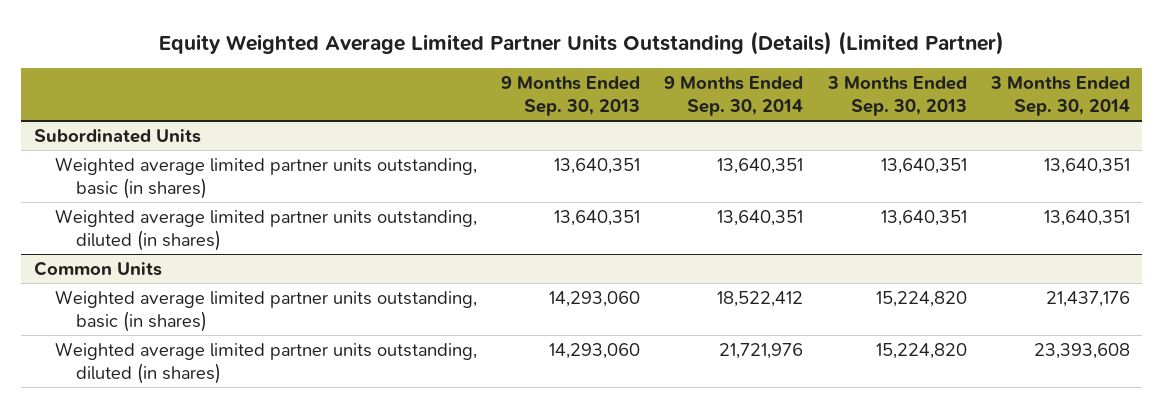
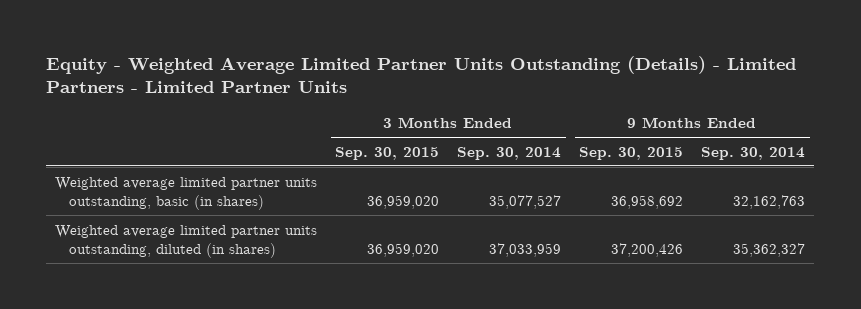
[158,30,1004,55] Equity Weighted Average Limited Partner Units Outstanding (Details) (Limited Partner) -> [46,55,797,94] Equity - Weighted Average Limited Partner Units Outstanding (Details) - Limited Partners - Limited Partner Units
[500,76,640,117] 9 Months Ended Sep. 30, 2013 -> none
[826,76,967,117] 3 Months Ended Sep. 30, 2013 -> none
none -> [335,146,440,160] Sep. 30, 2015
none -> [579,146,684,160] Sep. 30, 2015
[33,128,201,143] Subordinated Units -> none
[33,260,162,276] Common Units -> none
[54,289,477,332] Weighted average limited partner units outstanding, basic (in shares) -> none
[54,341,477,384] Weighted average limited partner units outstanding, diluted (in shares) -> none
[717,157,804,174] 13,640,351 -> [733,194,806,209] 32,162,763
[1044,157,1131,174] 13,640,351 -> [489,194,562,209] 35,077,527
[717,209,804,226] 13,640,351 -> [733,242,806,257] 35,362,327
[1044,209,1131,226] 13,640,351 -> [489,242,562,257] 37,033,959

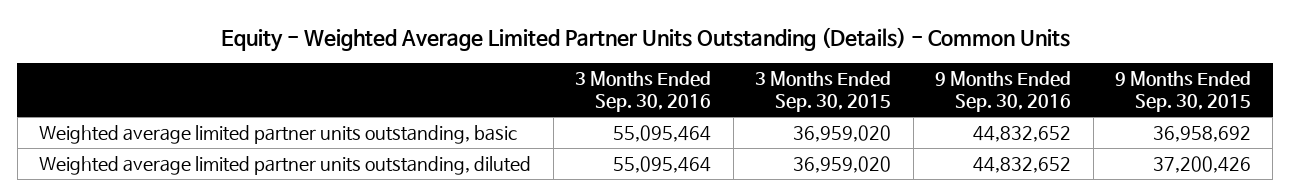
[46,55,797,94] Equity - Weighted Average Limited Partner Units Outstanding (Details) - Limited Partners - Limited Partner Units -> [221,27,1071,53] Equity - Weighted Average Limited Partner Units Outstanding (Details) - Common Units
[457,146,562,160] Sep. 30, 2014 -> none
[701,146,806,160] Sep. 30, 2014 -> none
none -> [575,70,712,113] 3 Months Ended Sep. 30, 2016
none -> [935,70,1072,113] 9 Months Ended Sep. 30, 2016
[55,176,318,210] Weighted average limited partner units outstanding, basic (in shares) -> [39,125,518,145] Weighted average limited partner units outstanding, basic
[55,224,318,258] Weighted average limited partner units outstanding, diluted (in shares) -> [39,156,532,176] Weighted average limited partner units outstanding, diluted

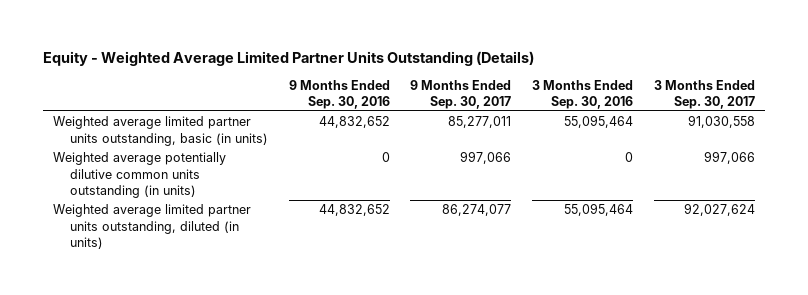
[221,27,1071,53] Equity - Weighted Average Limited Partner Units Outstanding (Details) - Common Units -> [42,50,534,66] Equity - Weighted Average Limited Partner Units Outstanding (Details)
[755,70,892,113] 3 Months Ended Sep. 30, 2015 -> none
[1115,70,1252,113] 9 Months Ended Sep. 30, 2015 -> none
none -> [410,79,512,109] 9 Months Ended Sep. 30, 2017
none -> [653,79,755,109] 3 Months Ended Sep. 30, 2017
[39,125,518,145] Weighted average limited partner units outstanding, basic -> [53,116,268,146] Weighted average limited partner units outstanding, basic (in units)
none -> [53,152,227,198] Weighted average potentially dilutive common units outstanding (in units)
[39,156,532,176] Weighted average limited partner units outstanding, diluted -> [53,204,252,249] Weighted average limited partner units outstanding, diluted (in units)

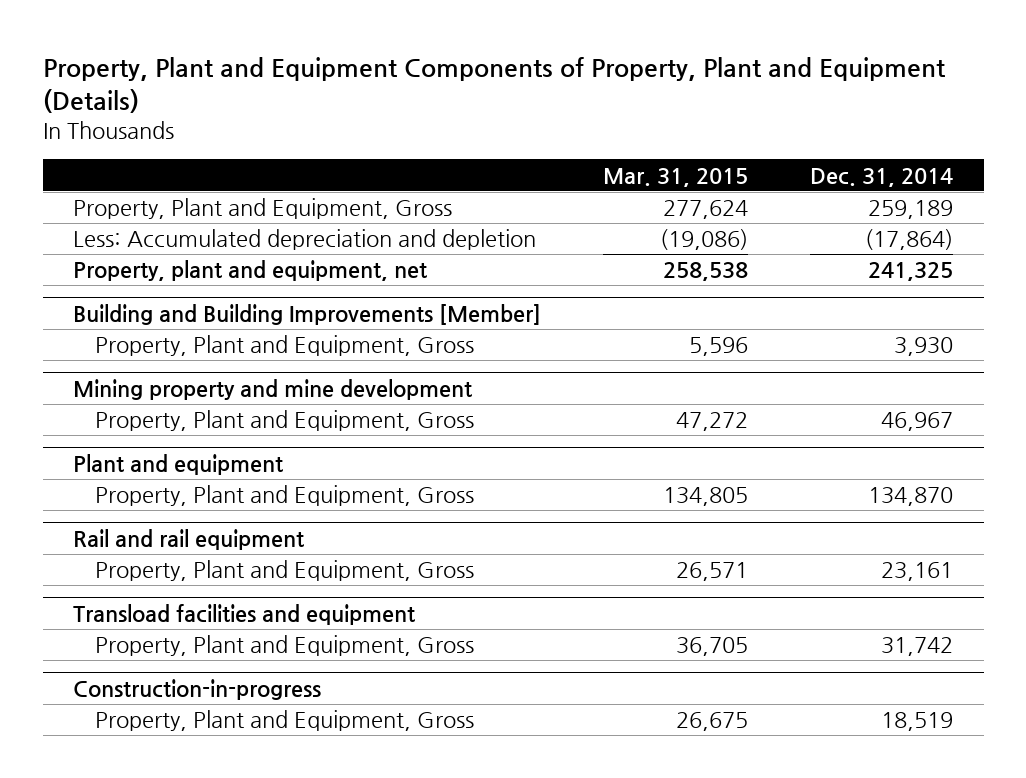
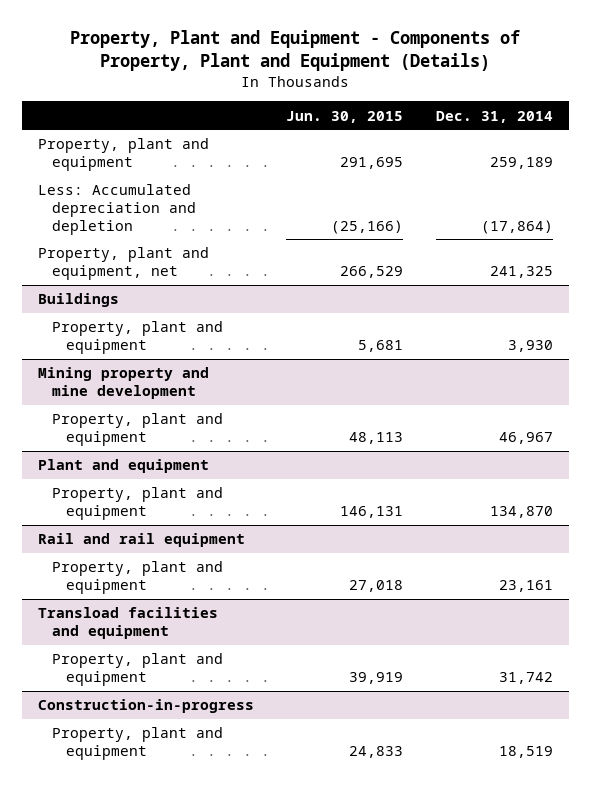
[42,56,946,114] Property, Plant and Equipment Components of Property, Plant and Equipment (Details) -> [70,30,521,72] Property, Plant and Equipment - Components of Property, Plant and Equipment (Details)
[603,167,749,187] Mar. 31, 2015 -> none
none -> [286,110,404,123] Jun. 30, 2015
[73,198,453,220] Property, Plant and Equipment, Gross -> [37,138,209,171] Property, plant and equipment
[73,304,542,326] Building and Building Improvements [Member] -> [37,293,119,308] Buildings
[94,335,474,357] Property, Plant and Equipment, Gross -> [51,321,223,354] Property, plant and equipment
[94,410,474,432] Property, Plant and Equipment, Gross -> [51,413,223,446] Property, plant and equipment
[94,485,474,507] Property, Plant and Equipment, Gross -> [51,487,223,520] Property, plant and equipment
[94,560,474,582] Property, Plant and Equipment, Gross -> [51,561,223,594] Property, plant and equipment
[94,635,474,657] Property, Plant and Equipment, Gross -> [51,653,223,686] Property, plant and equipment
[94,710,474,732] Property, Plant and Equipment, Gross -> [51,727,223,760] Property, plant and equipment

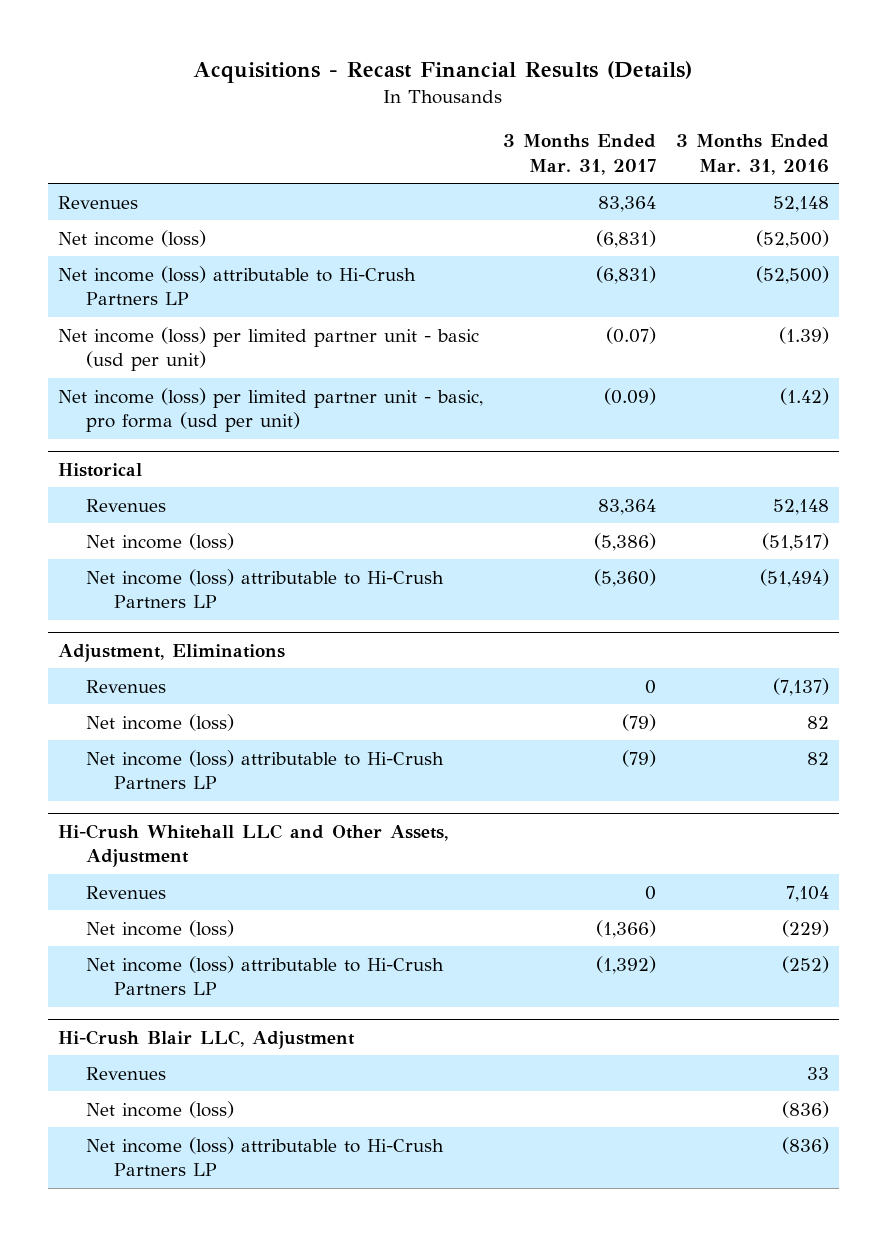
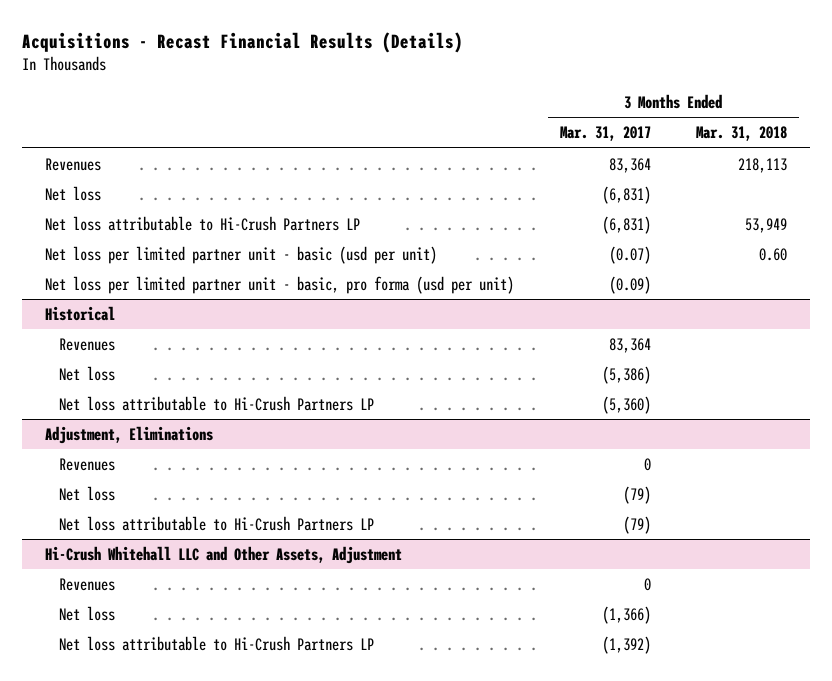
[675,134,829,175] 3 Months Ended Mar. 31, 2016 -> none
none -> [696,126,788,142] Mar. 31, 2018
[57,229,206,247] Net income (loss) -> [44,186,101,202] Net loss
[57,265,416,306] Net income (loss) attributable to Hi-Crush Partners LP -> [44,216,360,232] Net loss attributable to Hi-Crush Partners LP
[57,326,479,372] Net income (loss) per limited partner unit - basic (usd per unit) -> [44,246,437,265] Net loss per limited partner unit - basic (usd per unit)
[57,387,483,433] Net income (loss) per limited partner unit - basic, pro forma (usd per unit) -> [44,276,514,295] Net loss per limited partner unit - basic, pro forma (usd per unit)
[86,532,235,550] Net income (loss) -> [59,366,116,382] Net loss
[86,568,445,609] Net income (loss) attributable to Hi-Crush Partners LP -> [59,396,375,412] Net loss attributable to Hi-Crush Partners LP
[86,713,235,731] Net income (loss) -> [59,486,116,502] Net loss
[86,749,445,790] Net income (loss) attributable to Hi-Crush Partners LP -> [59,516,375,532] Net loss attributable to Hi-Crush Partners LP
[57,1029,355,1049] Hi-Crush Blair LLC, Adjustment -> none
[86,1066,167,1080] Revenues -> none
[86,1100,235,1118] Net income (loss) -> none
[86,1136,445,1177] Net income (loss) attributable to Hi-Crush Partners LP -> none
[86,919,235,937] Net income (loss) -> [59,606,116,622] Net loss
[86,955,445,996] Net income (loss) attributable to Hi-Crush Partners LP -> [59,636,375,652] Net loss attributable to Hi-Crush Partners LP

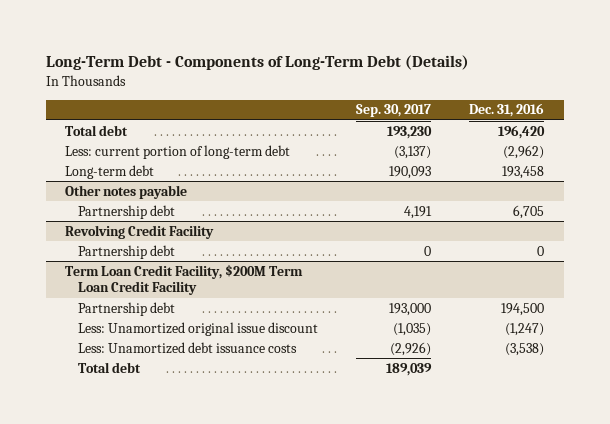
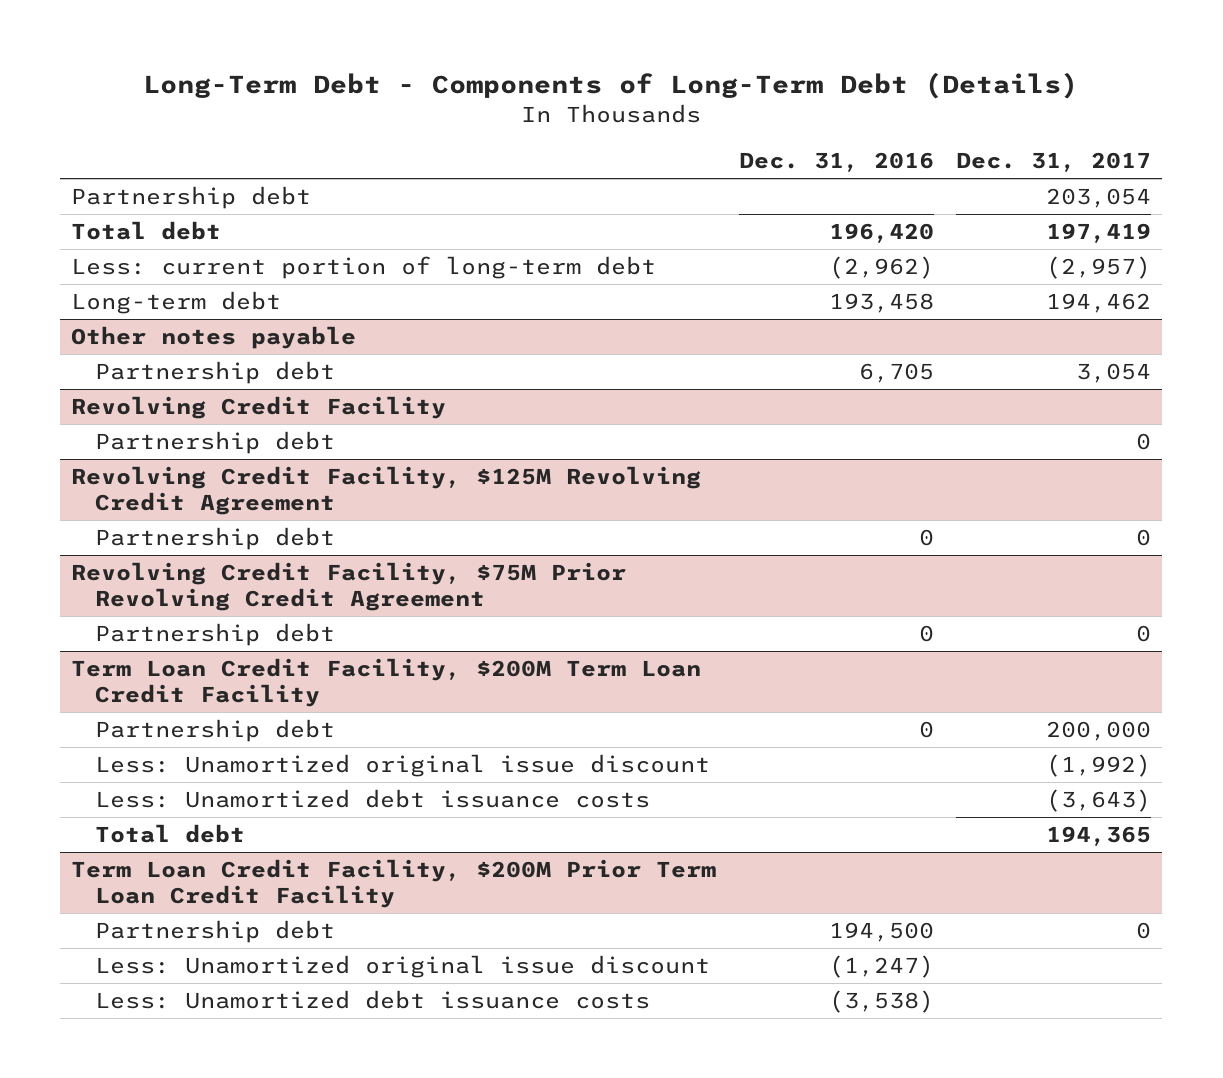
[356,104,432,118] Sep. 30, 2017 -> none
none -> [956,152,1152,173] Dec. 31, 2017
none -> [71,185,312,209] Partnership debt
none -> [95,430,336,454] Partnership debt
none -> [71,465,702,515] Revolving Credit Facility, $125M Revolving Credit Agreement
none -> [71,561,627,611] Revolving Credit Facility, $75M Prior Revolving Credit Agreement
none -> [95,622,336,646] Partnership debt
none -> [95,718,336,742] Partnership debt
none -> [95,753,711,777] Less: Unamortized original issue discount
none -> [95,788,651,808] Less: Unamortized debt issuance costs
[77,361,141,373] Total debt -> [95,823,246,843] Total debt
none -> [71,858,717,908] Term Loan Credit Facility, $200M Prior Term Loan Credit Facility

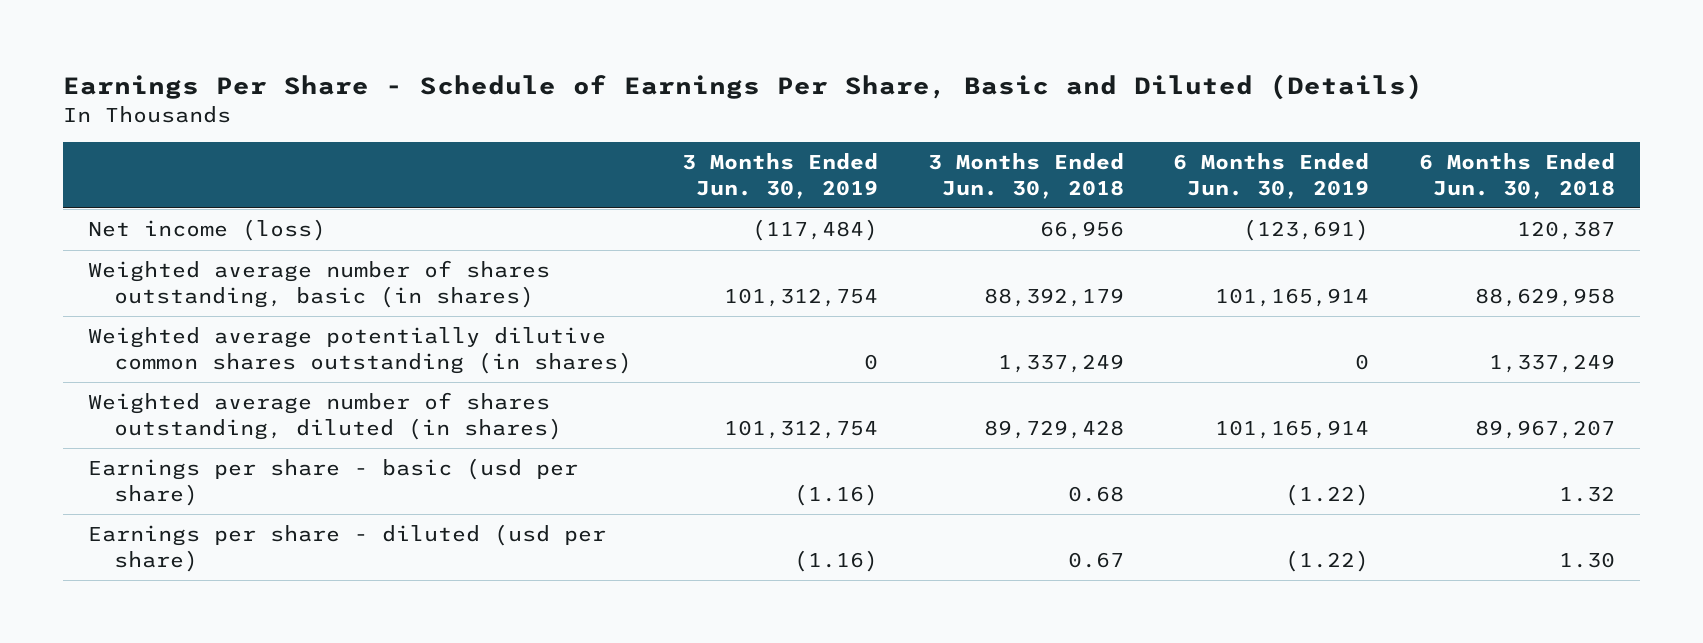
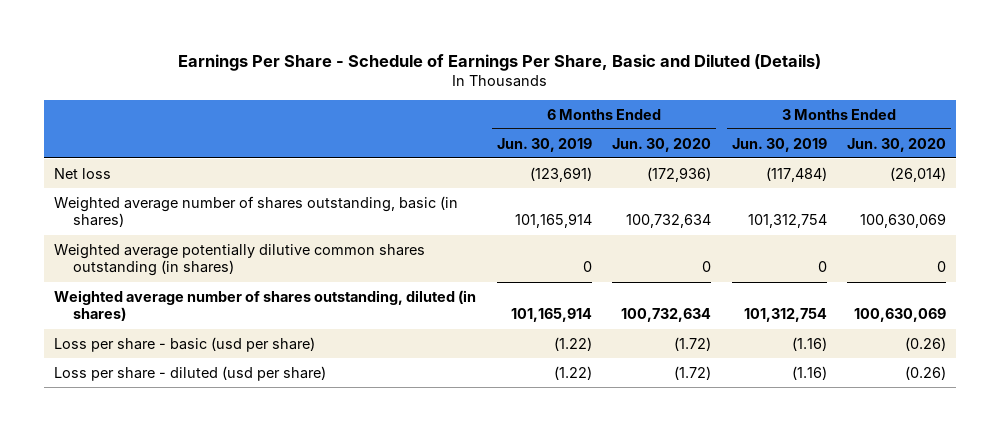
[927,153,1124,199] 3 Months Ended Jun. 30, 2018 -> none
[1418,153,1615,199] 6 Months Ended Jun. 30, 2018 -> none
none -> [612,137,712,152] Jun. 30, 2020
none -> [847,137,947,152] Jun. 30, 2020
[87,219,326,242] Net income (loss) -> [54,167,112,179] Net loss
[87,458,578,506] Earnings per share - basic (usd per share) -> [54,336,316,352] Loss per share - basic (usd per share)
[87,524,606,572] Earnings per share - diluted (usd per share) -> [54,365,327,381] Loss per share - diluted (usd per share)

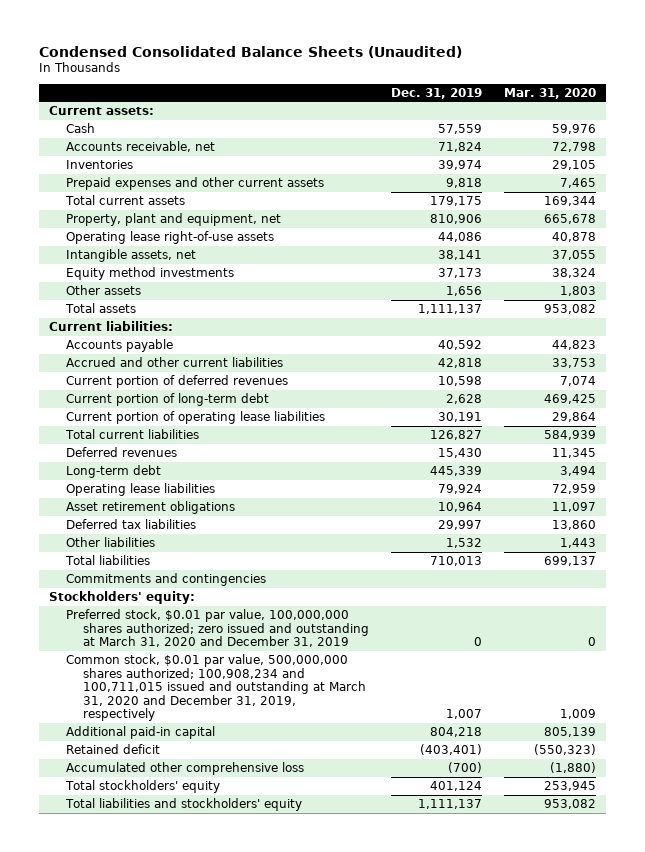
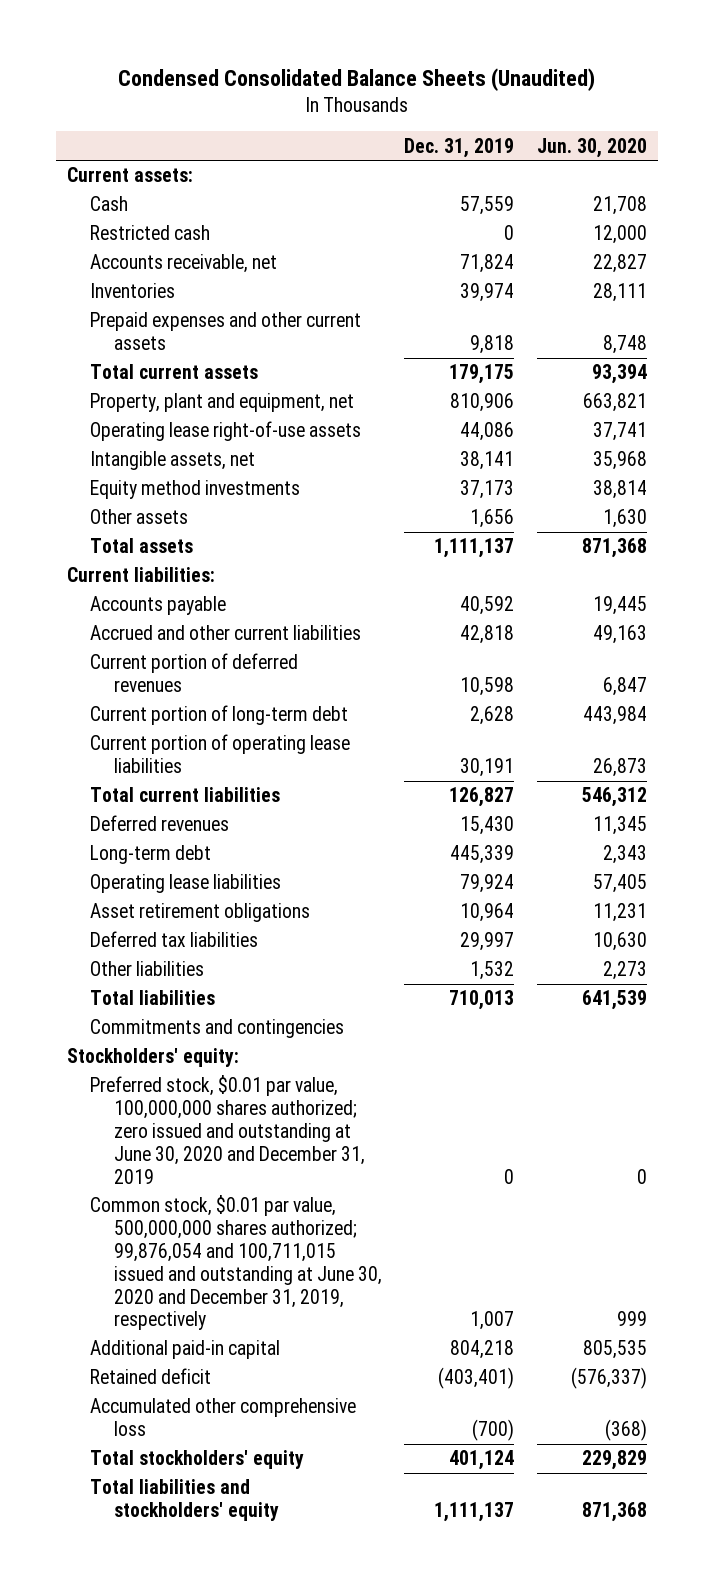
[503,87,596,99] Mar. 31, 2020 -> none
none -> [536,137,647,158] Jun. 30, 2020
none -> [90,225,211,241] Restricted cash
[66,609,369,648] Preferred stock, $0.01 par value, 100,000,000 shares authorized; zero issued and outstanding at March 31, 2020 and December 31, 2019 -> [90,1075,365,1184] Preferred stock, $0.01 par value, 100,000,000 shares authorized; zero issued and outstanding at June 30, 2020 and December 31, 2019
[66,654,366,722] Common stock, $0.01 par value, 500,000,000 shares authorized; 100,908,234 and 100,711,015 issued and outstanding at March 31, 2020 and December 31, 2019, respectively -> [90,1195,382,1331] Common stock, $0.01 par value, 500,000,000 shares authorized; 99,876,054 and 100,711,015 issued and outstanding at June 30, 2020 and December 31, 2019, respectively

